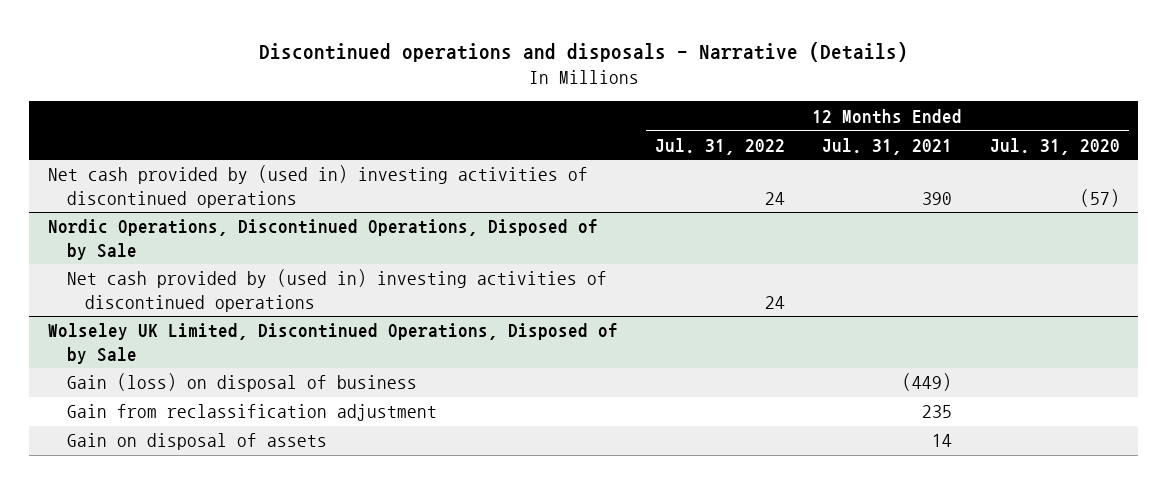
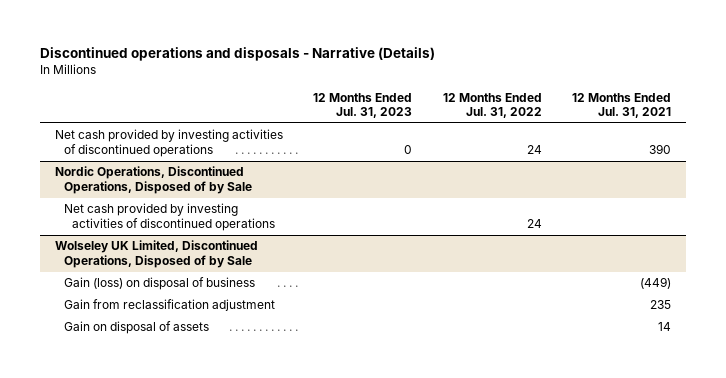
[989,137,1120,155] Jul. 31, 2020 -> none
none -> [313,92,413,119] 12 Months Ended Jul. 31, 2023
[48,165,589,208] Net cash provided by (used in) investing activities of discontinued operations -> [54,129,283,157] Net cash provided by investing activities of discontinued operations
[66,269,607,312] Net cash provided by (used in) investing activities of discontinued operations -> [63,203,276,231] Net cash provided by investing activities of discontinued operations

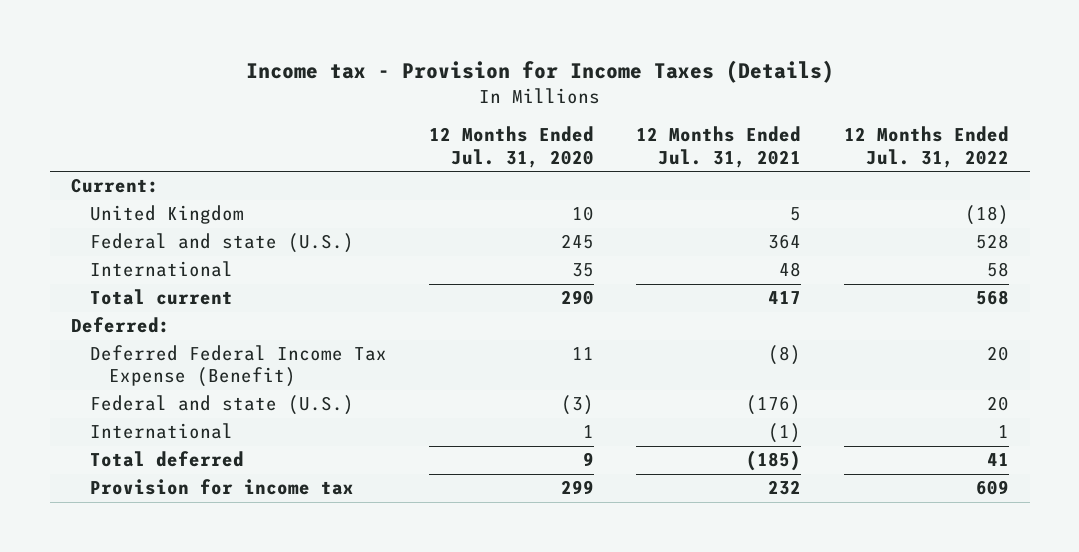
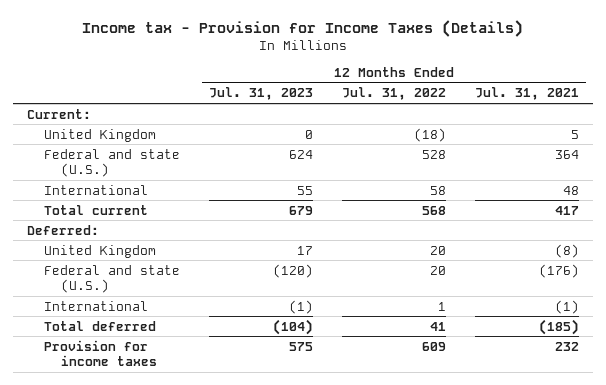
[429,126,595,168] 12 Months Ended Jul. 31, 2020 -> none
none -> [208,87,313,101] Jul. 31, 2023
[90,345,388,388] Deferred Federal Income Tax Expense (Benefit) -> [43,244,156,258] United Kingdom
[90,479,355,496] Provision for income tax -> [43,339,157,367] Provision for income taxes

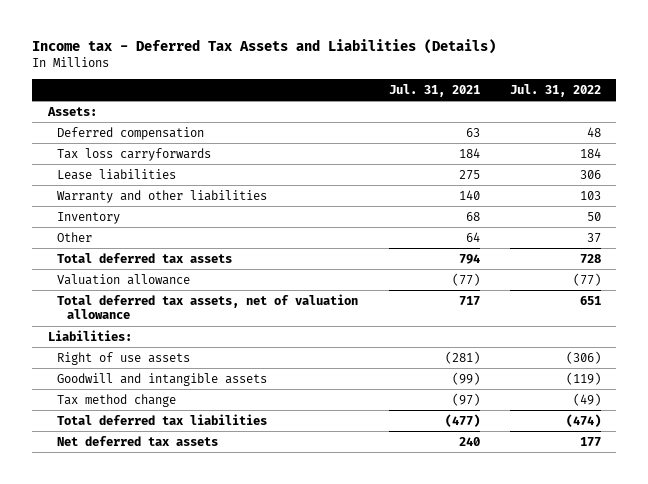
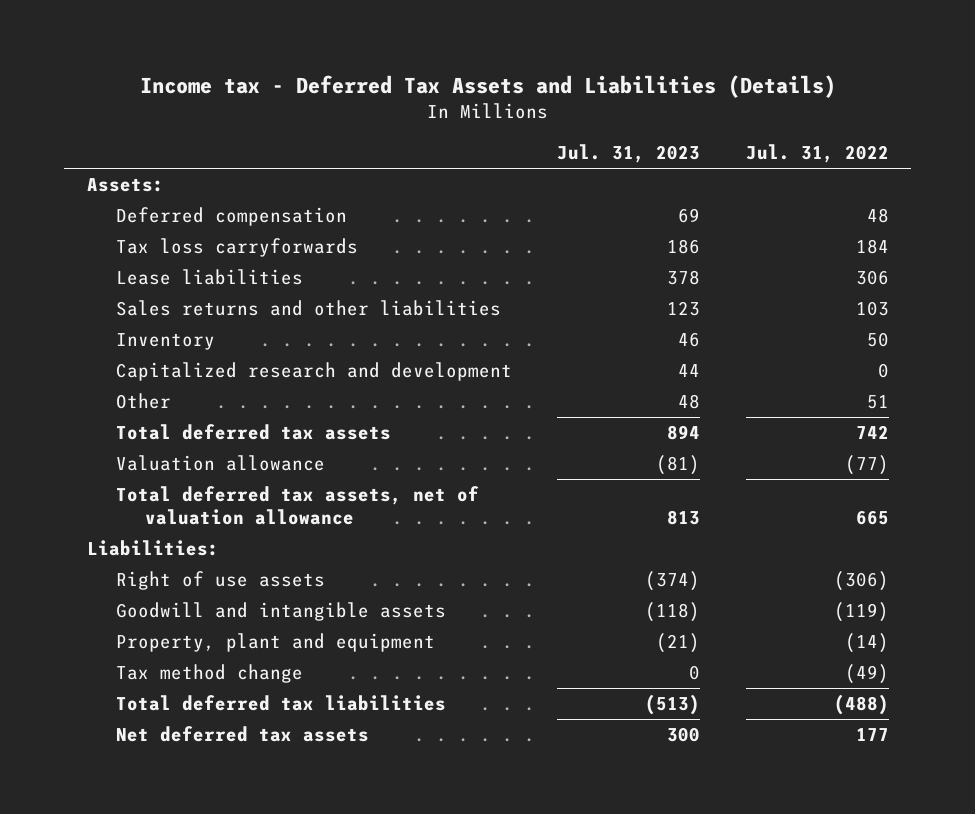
[388,83,480,97] Jul. 31, 2021 -> none
none -> [557,144,701,164] Jul. 31, 2023
[57,189,268,203] Warranty and other liabilities -> [115,300,501,317] Sales returns and other liabilities
none -> [115,362,512,382] Capitalized research and development
[586,232,601,243] 37 -> [866,395,889,410] 51
[579,253,601,263] 728 -> [855,425,889,440] 742
[579,295,601,305] 651 -> [855,509,889,525] 665
none -> [115,633,435,653] Property, plant and equipment
[565,413,601,427] (474) -> [833,694,889,716] (488)

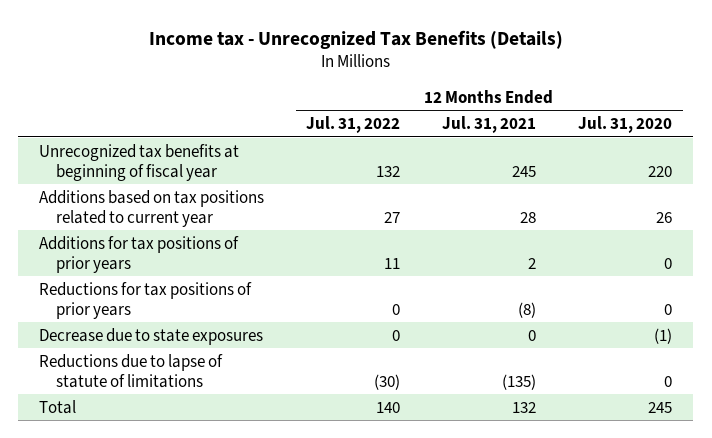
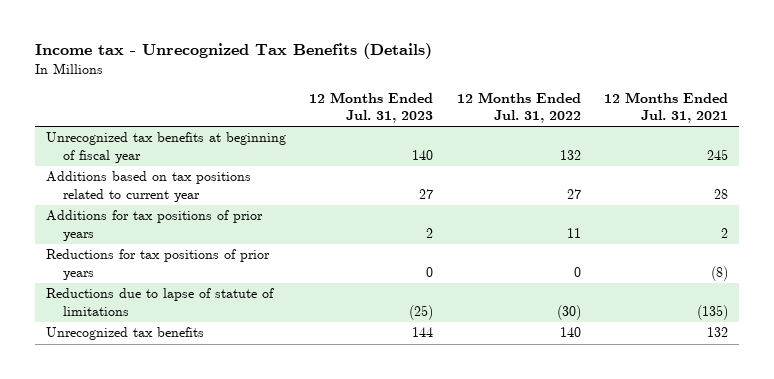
[578,116,673,134] Jul. 31, 2020 -> none
none -> [309,91,434,123] 12 Months Ended Jul. 31, 2023
[39,327,264,345] Decrease due to state exposures -> none
[39,399,77,414] Total -> [46,327,205,341] Unrecognized tax benefits

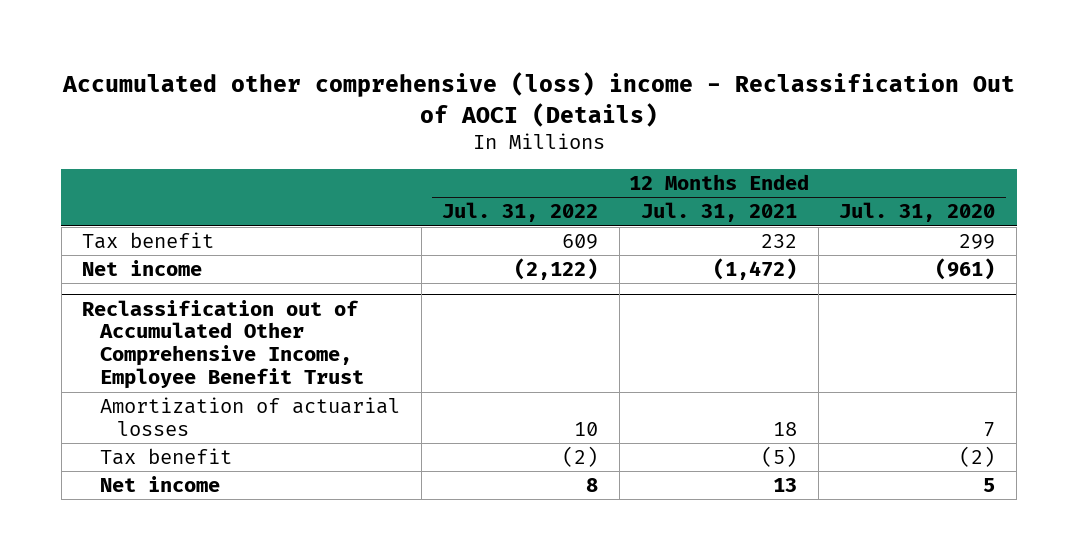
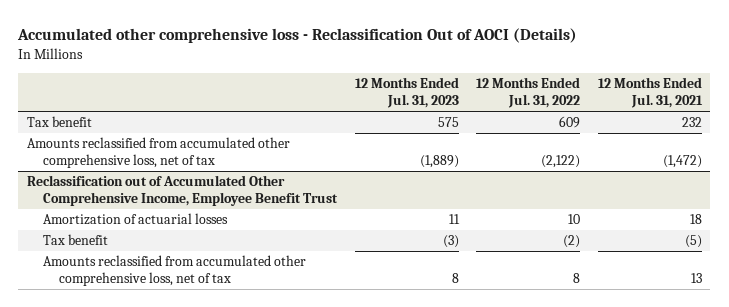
[61,71,1015,127] Accumulated other comprehensive (loss) income - Reclassification Out of AOCI (Details) -> [17,28,578,44] Accumulated other comprehensive loss - Reclassification Out of AOCI (Details)
[839,202,996,223] Jul. 31, 2020 -> none
none -> [354,77,459,109] 12 Months Ended Jul. 31, 2023
[82,260,203,277] Net income -> [27,137,291,169] Amounts reclassified from accumulated other comprehensive loss, net of tax
[99,476,220,493] Net income -> [43,255,307,287] Amounts reclassified from accumulated other comprehensive loss, net of tax

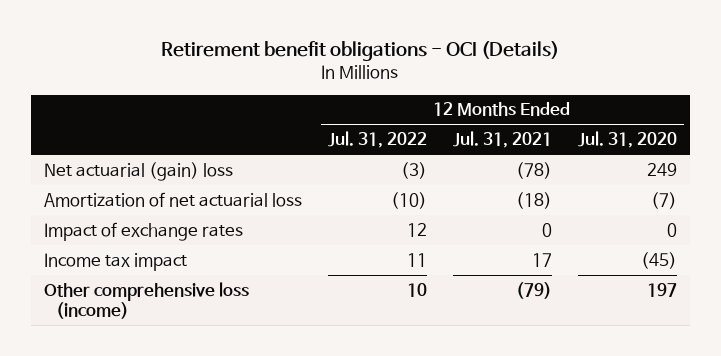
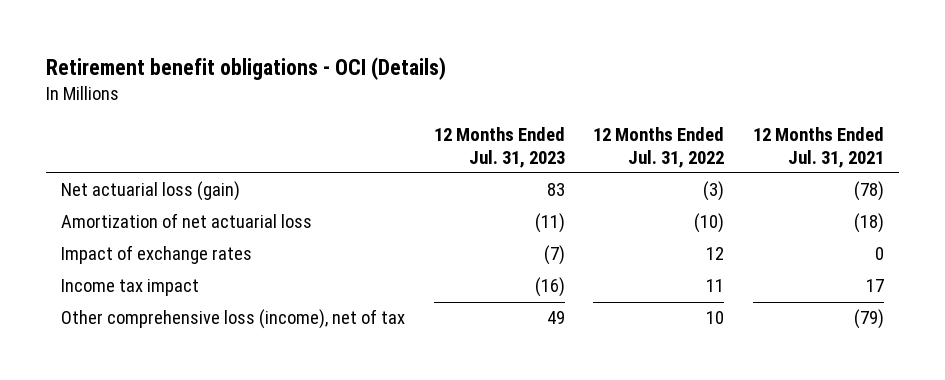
[577,131,677,149] Jul. 31, 2020 -> none
none -> [433,127,565,168] 12 Months Ended Jul. 31, 2023
[43,161,233,181] Net actuarial (gain) loss -> [60,181,240,202] Net actuarial loss (gain)
[43,281,249,319] Other comprehensive loss (income) -> [60,309,405,330] Other comprehensive loss (income), net of tax

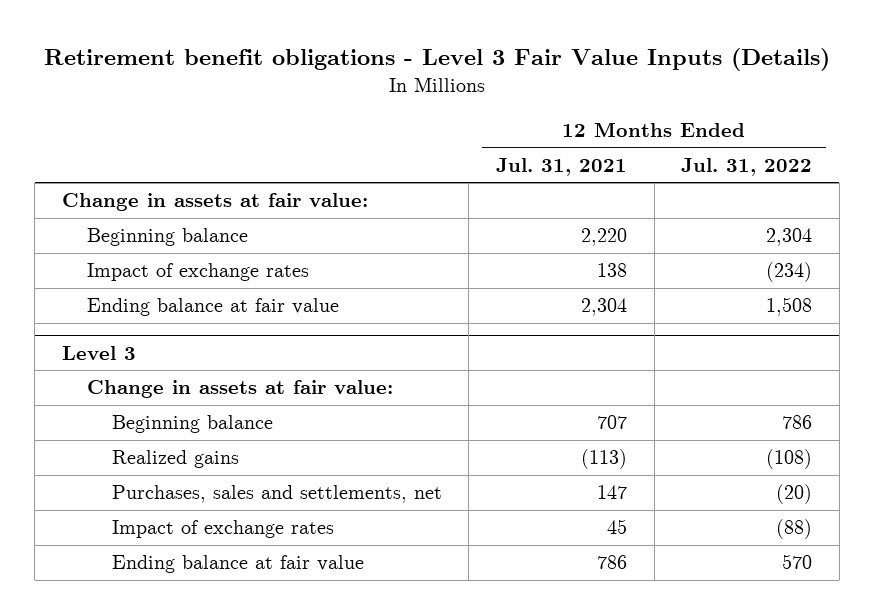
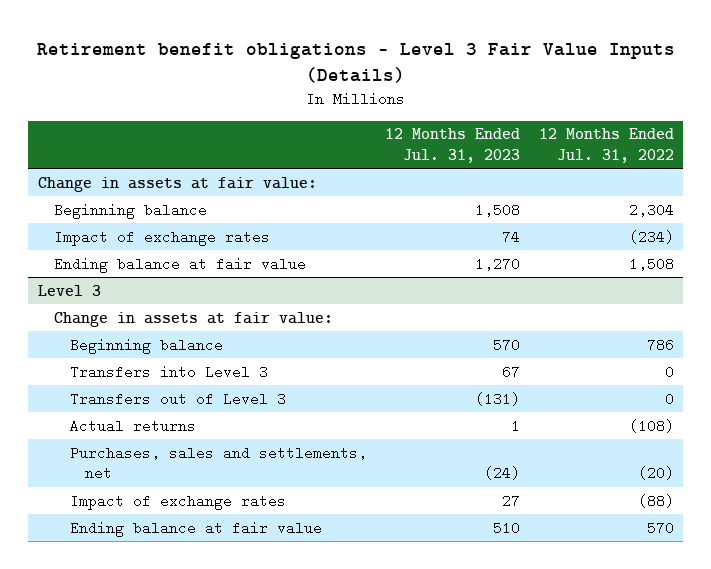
[495,157,627,176] Jul. 31, 2021 -> none
none -> [385,128,521,164] 12 Months Ended Jul. 31, 2023
none -> [69,364,268,379] Transfers into Level 3
none -> [69,391,286,406] Transfers out of Level 3
[111,450,239,469] Realized gains -> [69,418,196,433] Actual returns

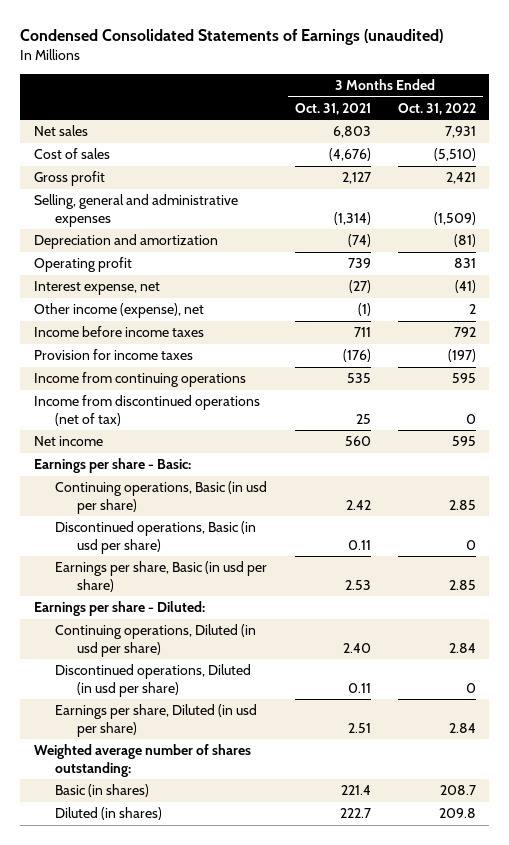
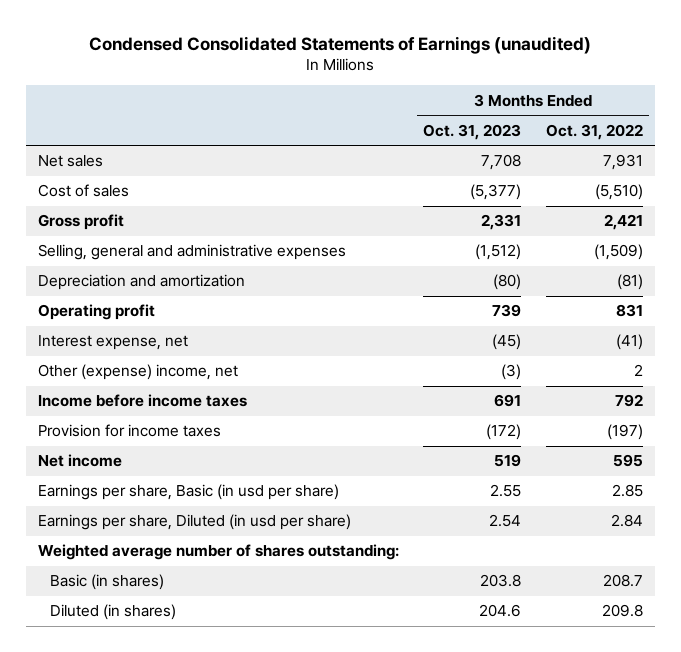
[294,102,371,115] Oct. 31, 2021 -> none
none -> [423,123,522,140] Oct. 31, 2023
[33,303,204,319] Other income (expense), net -> [38,364,239,381] Other (expense) income, net
[33,372,246,388] Income from continuing operations -> none
[33,395,260,426] Income from discontinued operations (net of tax) -> none
[33,458,191,474] Earnings per share - Basic: -> none
[55,481,268,514] Continuing operations, Basic (in usd per share) -> none
[55,521,257,554] Discontinued operations, Basic (in usd per share) -> none
[33,601,205,617] Earnings per share - Diluted: -> none
[55,624,257,657] Continuing operations, Diluted (in usd per share) -> none
[55,664,252,697] Discontinued operations, Diluted (in usd per share) -> none

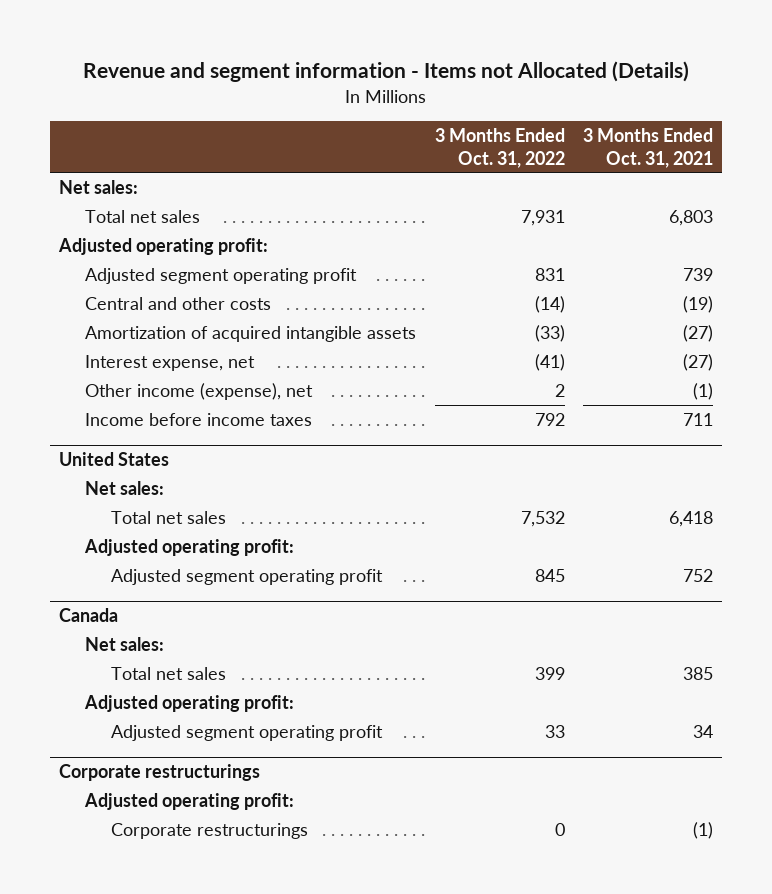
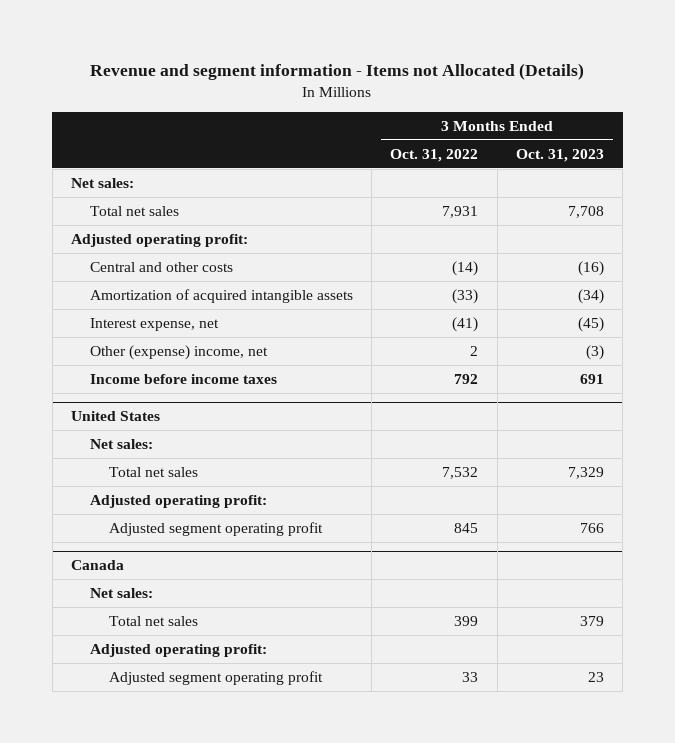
[583,127,714,168] 3 Months Ended Oct. 31, 2021 -> none
none -> [515,148,604,162] Oct. 31, 2023
[85,267,358,284] Adjusted segment operating profit -> none
[85,382,314,400] Other income (expense), net -> [89,344,268,360] Other (expense) income, net
[59,764,261,782] Corporate restructurings -> none
[84,792,295,810] Adjusted operating profit: -> none
[110,822,308,839] Corporate restructurings -> none

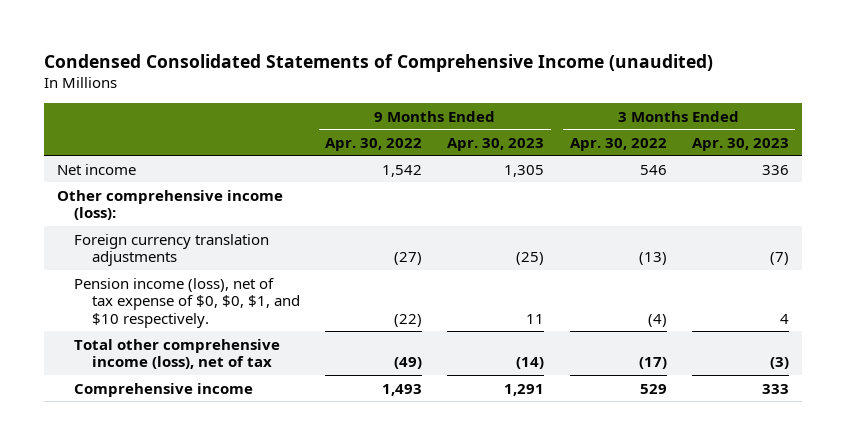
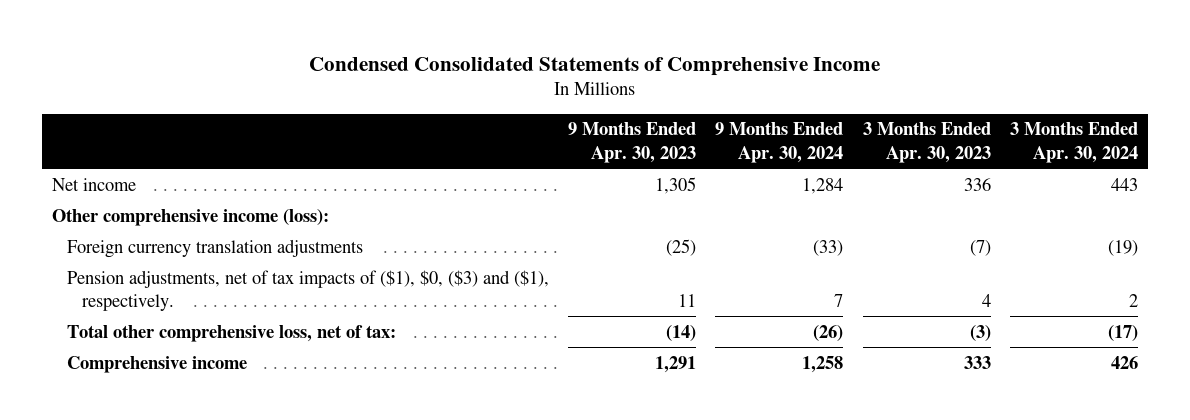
[44,53,714,72] Condensed Consolidated Statements of Comprehensive Income (unaudited) -> [309,56,881,76] Condensed Consolidated Statements of Comprehensive Income
[325,137,423,151] Apr. 30, 2022 -> none
[569,137,667,151] Apr. 30, 2022 -> none
none -> [715,122,844,163] 9 Months Ended Apr. 30, 2024
none -> [1010,122,1139,163] 3 Months Ended Apr. 30, 2024
[74,277,300,328] Pension income (loss), net of tax expense of $0, $0, $1, and $10 respectively. -> [66,269,549,311] Pension adjustments, net of tax impacts of ($1), $0, ($3) and ($1), respectively.
[74,338,281,370] Total other comprehensive income (loss), net of tax -> [66,324,396,342] Total other comprehensive loss, net of tax:

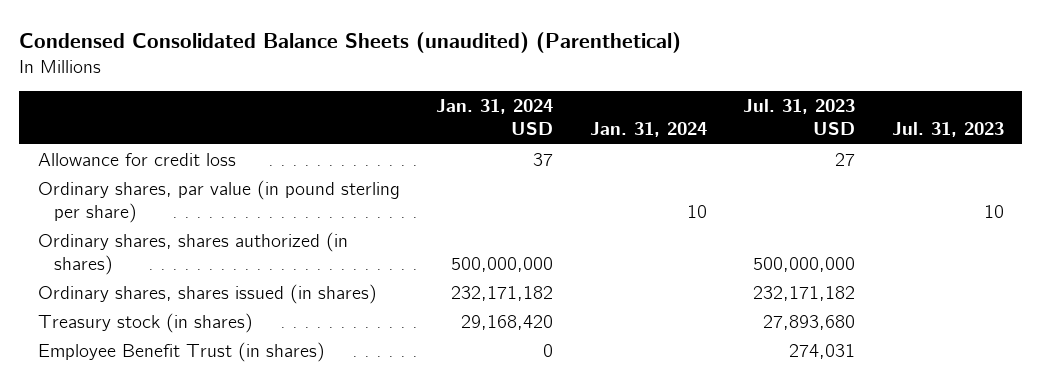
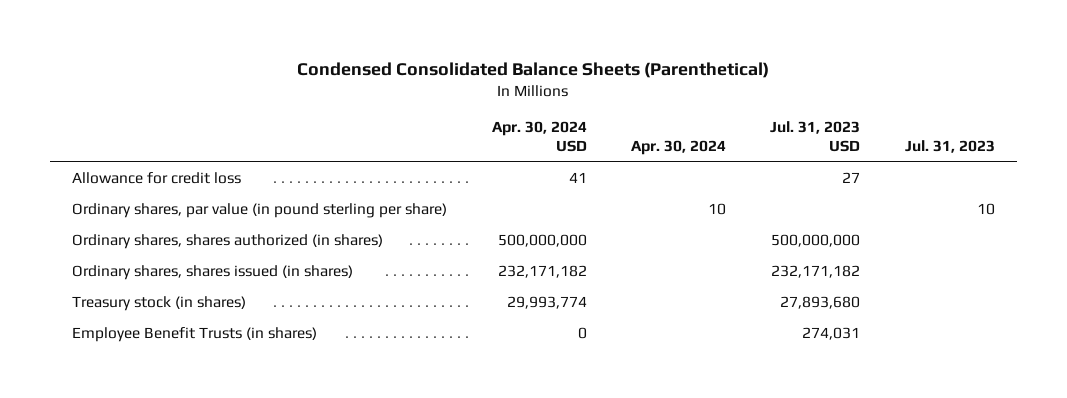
[19,31,682,53] Condensed Consolidated Balance Sheets (unaudited) (Parenthetical) -> [297,61,770,78] Condensed Consolidated Balance Sheets (Parenthetical)
[436,99,554,136] Jan. 31, 2024 USD -> none
[589,122,707,138] Jan. 31, 2024 -> none
none -> [491,120,587,152] Apr. 30, 2024 USD
none -> [630,139,726,155] Apr. 30, 2024
[37,341,325,362] Employee Benefit Trust (in shares) -> [72,326,318,342] Employee Benefit Trusts (in shares)

